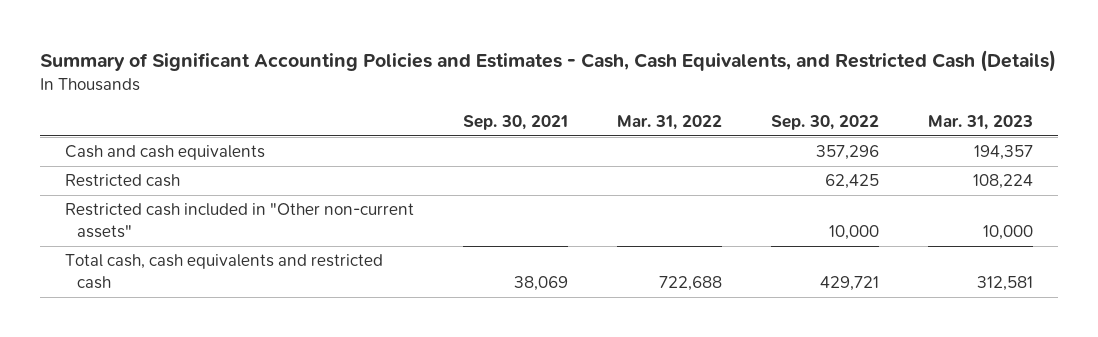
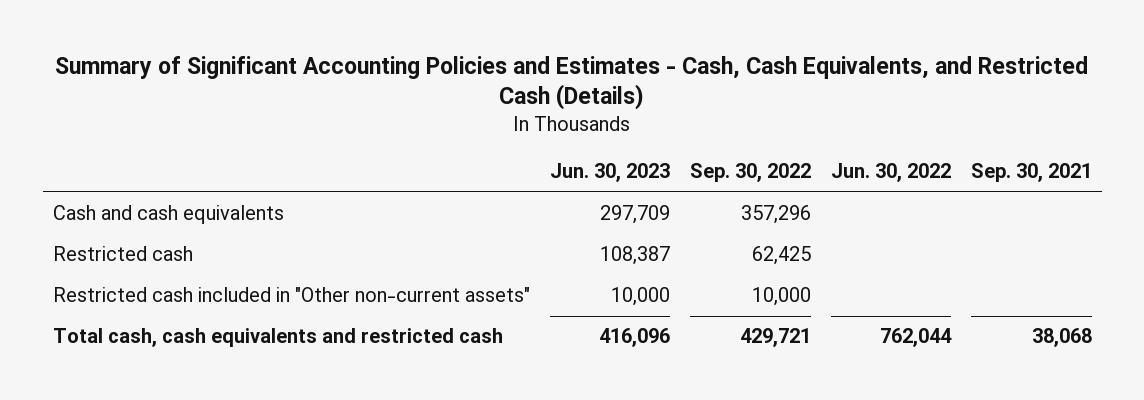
[616,114,722,130] Mar. 31, 2022 -> none
[928,114,1034,130] Mar. 31, 2023 -> none
none -> [549,163,670,183] Jun. 30, 2023
none -> [830,163,951,183] Jun. 30, 2022
[513,276,568,292] 38,069 -> [1031,328,1092,348] 38,068

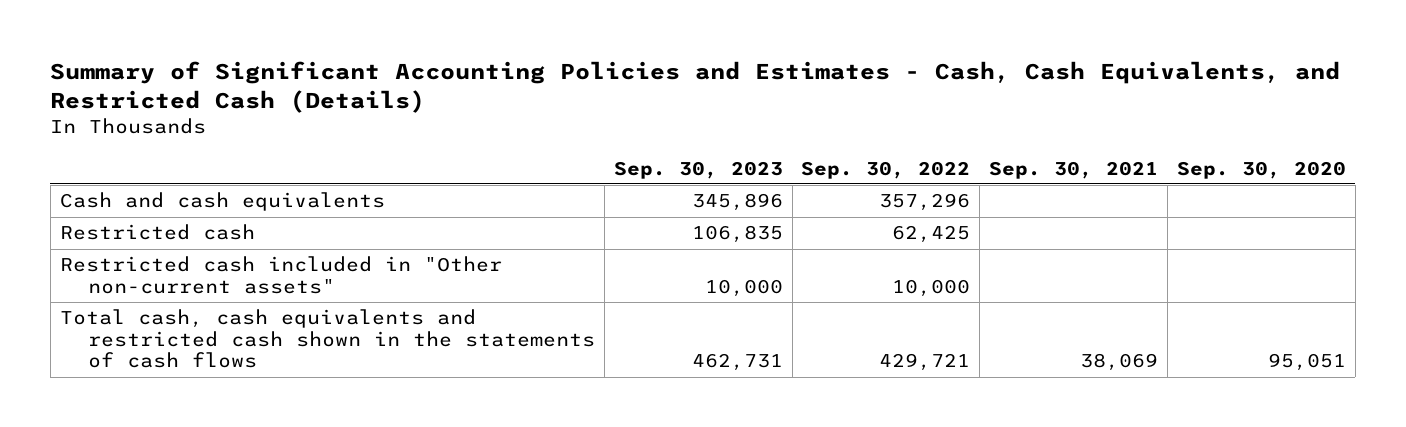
[549,163,670,183] Jun. 30, 2023 -> none
[830,163,951,183] Jun. 30, 2022 -> none
none -> [613,160,783,179] Sep. 30, 2023
none -> [1177,160,1347,179] Sep. 30, 2020
[52,328,503,348] Total cash, cash equivalents and restricted cash -> [59,309,595,369] Total cash, cash equivalents and restricted cash shown in the statements of cash flows
[1031,328,1092,348] 38,068 -> [1080,353,1159,372] 38,069

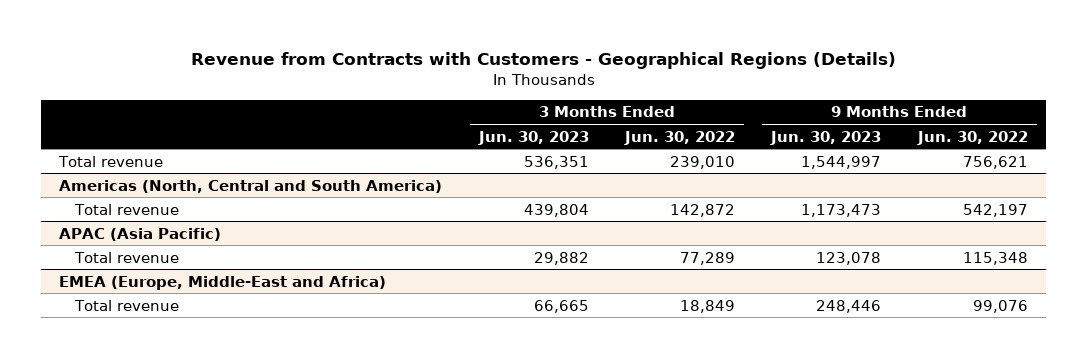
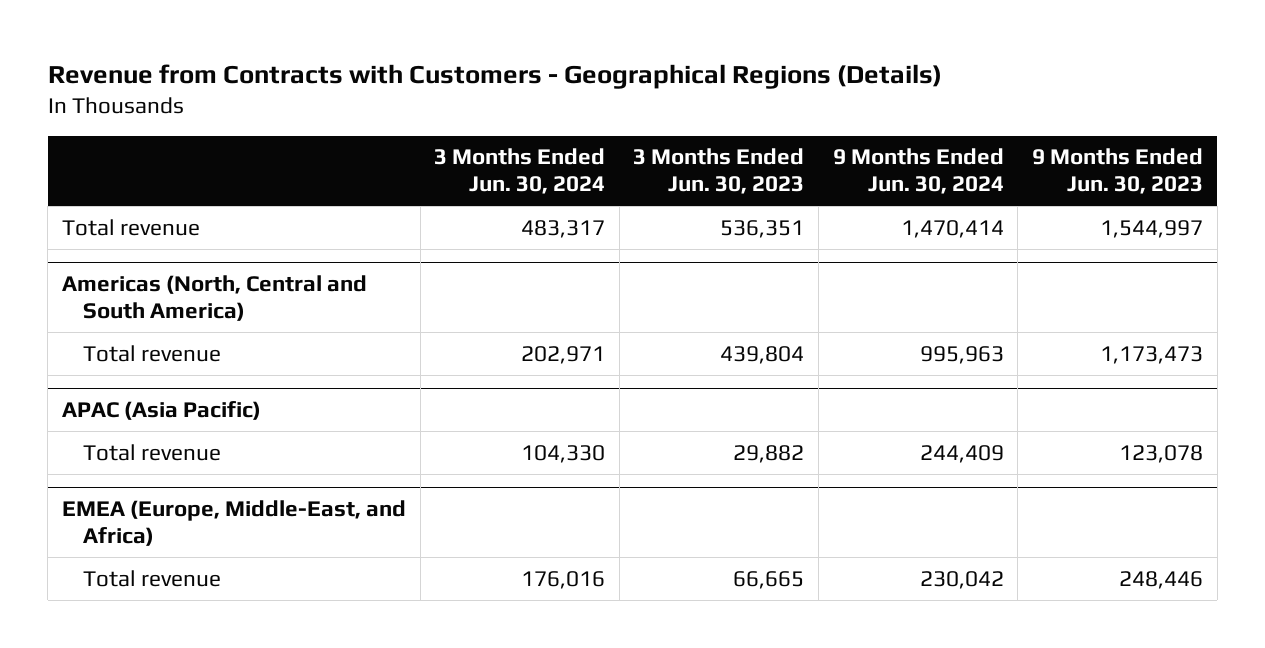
[624,130,736,145] Jun. 30, 2022 -> none
[916,130,1028,145] Jun. 30, 2022 -> none
none -> [434,148,606,195] 3 Months Ended Jun. 30, 2024
none -> [832,148,1004,195] 9 Months Ended Jun. 30, 2024
[59,275,387,290] EMEA (Europe, Middle-East and Africa) -> [61,500,406,546] EMEA (Europe, Middle-East, and Africa)

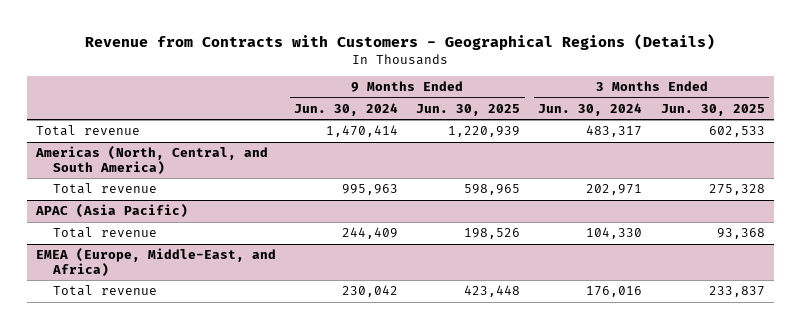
[633,148,805,195] 3 Months Ended Jun. 30, 2023 -> none
[1031,148,1203,195] 9 Months Ended Jun. 30, 2023 -> none
none -> [416,103,521,116] Jun. 30, 2025
none -> [660,103,765,116] Jun. 30, 2025
[61,275,367,321] Americas (North, Central and South America) -> [35,146,269,175] Americas (North, Central, and South America)

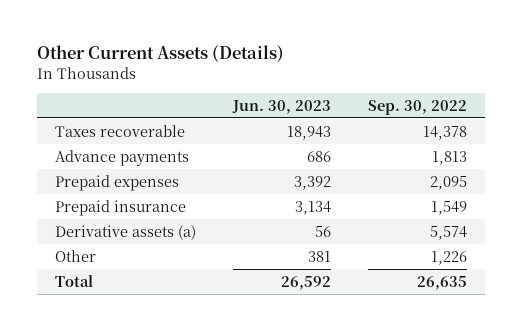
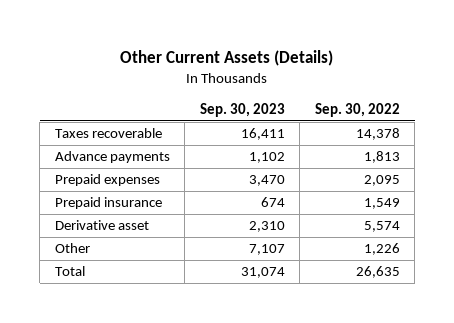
[232,99,332,114] Jun. 30, 2023 -> none
none -> [199,103,285,118] Sep. 30, 2023
[55,224,197,240] Derivative assets (a) -> [54,220,149,231] Derivative asset

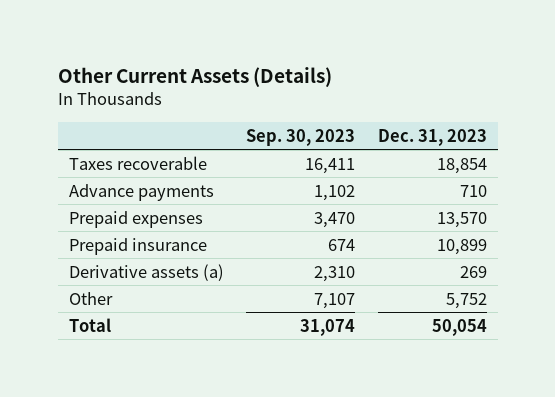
[314,103,400,118] Sep. 30, 2022 -> none
none -> [377,128,487,146] Dec. 31, 2023
[54,220,149,231] Derivative asset -> [68,263,224,281] Derivative assets (a)

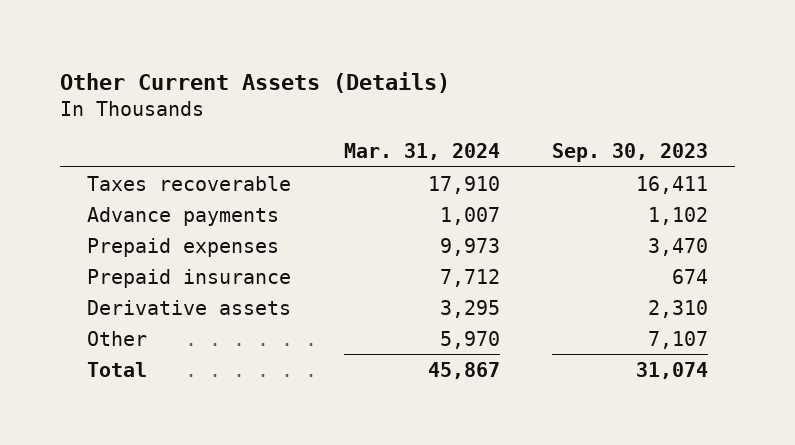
[377,128,487,146] Dec. 31, 2023 -> none
none -> [343,143,500,161] Mar. 31, 2024
[68,263,224,281] Derivative assets (a) -> [86,299,291,315] Derivative assets

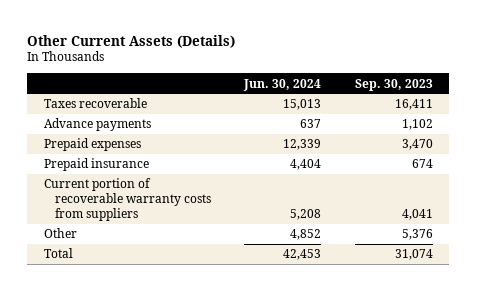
[343,143,500,161] Mar. 31, 2024 -> none
none -> [243,78,322,91] Jun. 30, 2024
[86,299,291,315] Derivative assets -> none
none -> [43,178,211,222] Current portion of recoverable warranty costs from suppliers
[648,330,709,349] 7,107 -> [401,229,433,241] 5,376

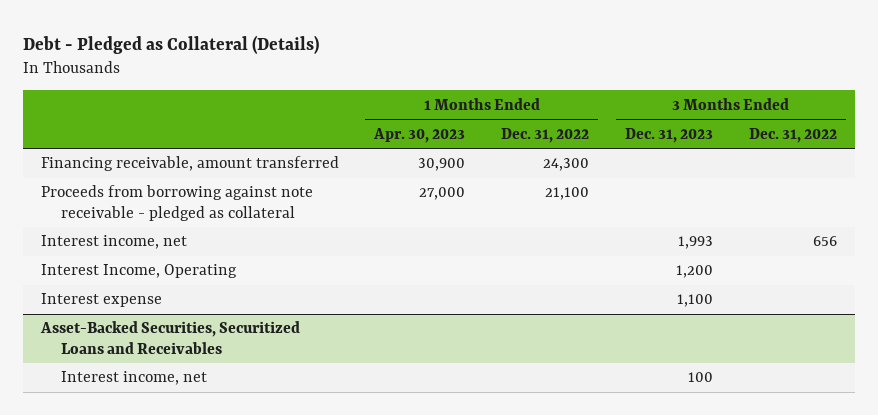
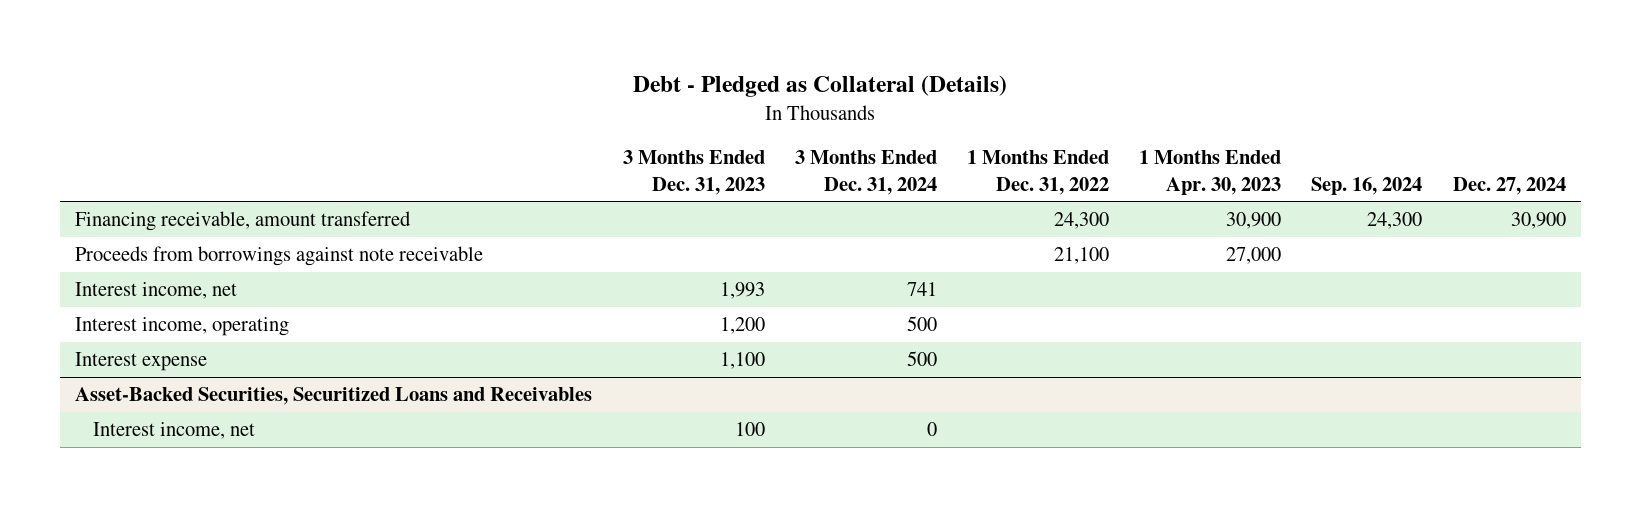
[749,127,838,143] Dec. 31, 2022 -> none
none -> [794,150,937,195] 3 Months Ended Dec. 31, 2024
none -> [1311,176,1423,195] Sep. 16, 2024
none -> [1452,176,1566,195] Dec. 27, 2024
[40,185,313,221] Proceeds from borrowing against note receivable - pledged as collateral -> [75,246,484,267] Proceeds from borrowings against note receivable
[40,264,237,279] Interest Income, Operating -> [75,317,290,337] Interest income, operating

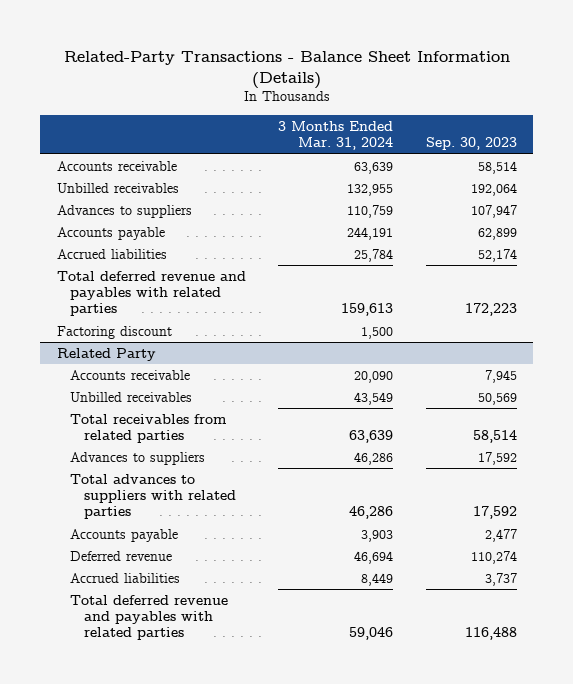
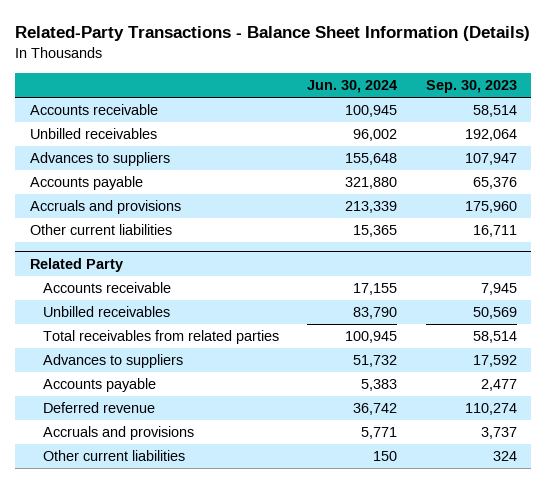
[278,121,394,151] 3 Months Ended Mar. 31, 2024 -> none
none -> [307,79,398,93] Jun. 30, 2024
[56,248,167,259] Accrued liabilities -> none
[56,270,246,317] Total deferred revenue and payables with related parties -> none
[56,325,172,339] Factoring discount -> none
[477,227,517,240] 62,899 -> [472,177,517,190] 65,376
none -> [29,200,181,215] Accruals and provisions
none -> [29,224,172,236] Other current liabilities
[70,473,236,520] Total advances to suppliers with related parties -> none
[70,594,229,641] Total deferred revenue and payables with related parties -> none
[70,572,181,583] Accrued liabilities -> [42,426,194,441] Accruals and provisions
none -> [42,450,185,462] Other current liabilities

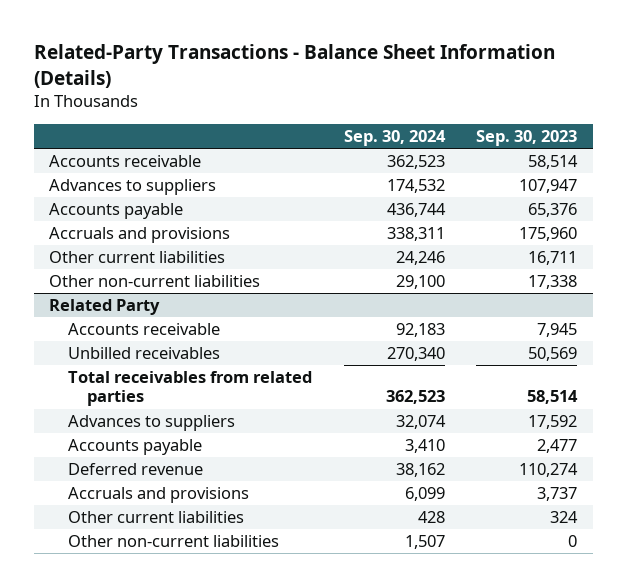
[307,79,398,93] Jun. 30, 2024 -> none
none -> [343,129,446,146] Sep. 30, 2024
[29,128,157,140] Unbilled receivables -> none
none -> [49,275,261,288] Other non-current liabilities
none -> [68,535,280,548] Other non-current liabilities

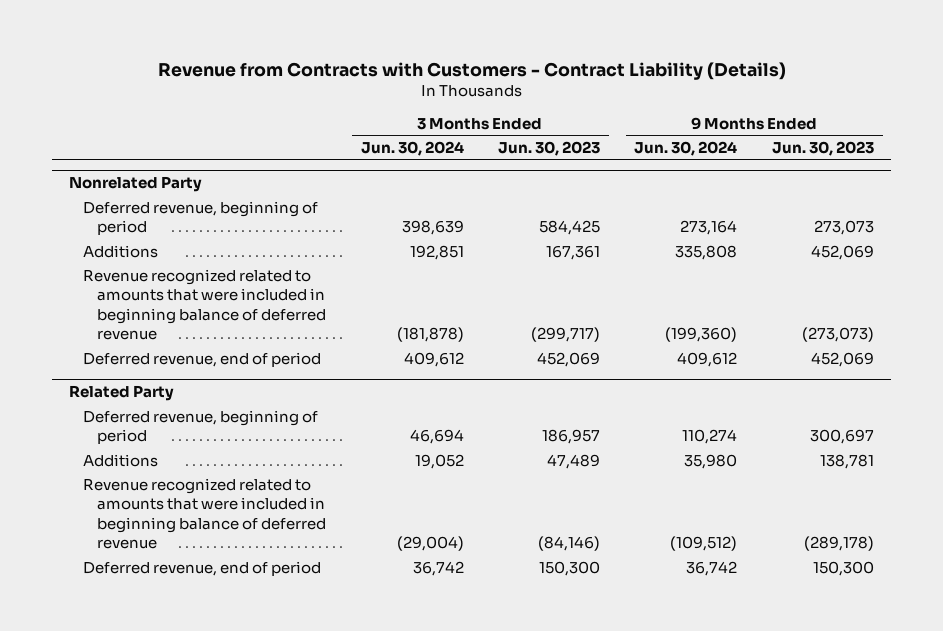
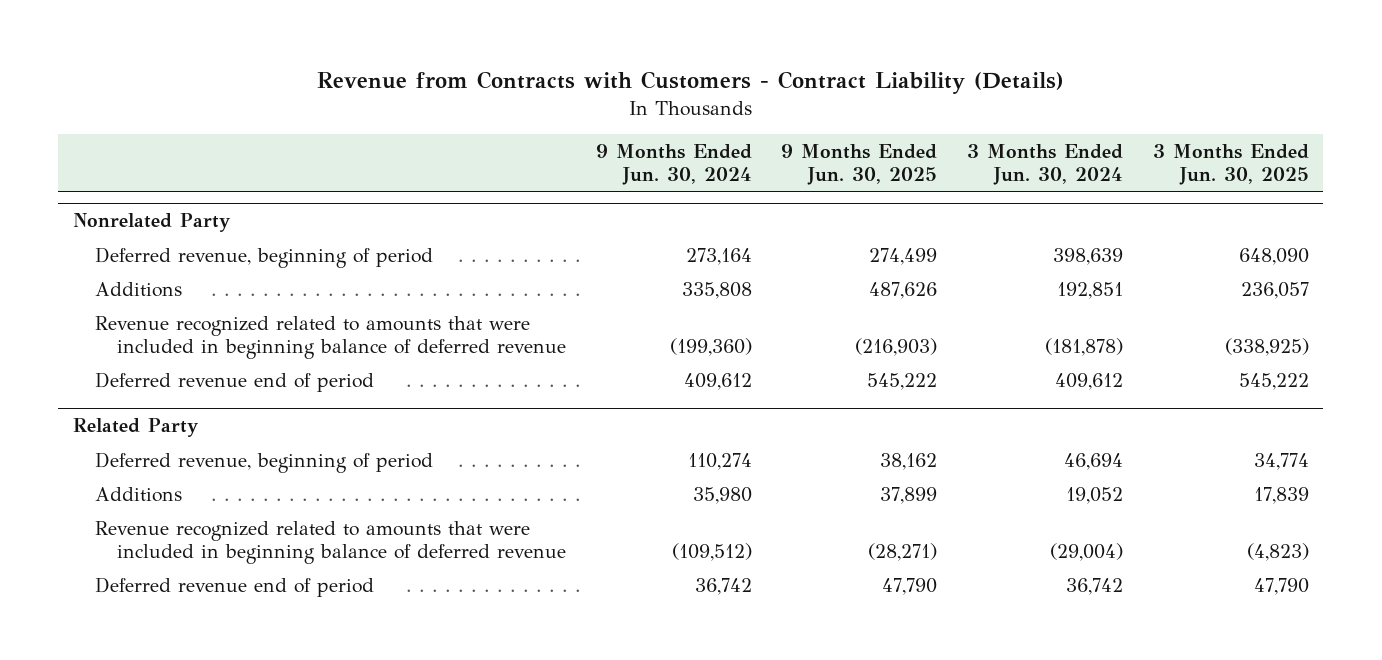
[498,140,601,156] Jun. 30, 2023 -> none
[771,140,874,156] Jun. 30, 2023 -> none
none -> [781,143,938,185] 9 Months Ended Jun. 30, 2025
none -> [1152,143,1309,185] 3 Months Ended Jun. 30, 2025
[83,351,322,367] Deferred revenue, end of period -> [95,371,375,392] Deferred revenue end of period
[83,560,322,576] Deferred revenue, end of period -> [95,576,375,597] Deferred revenue end of period

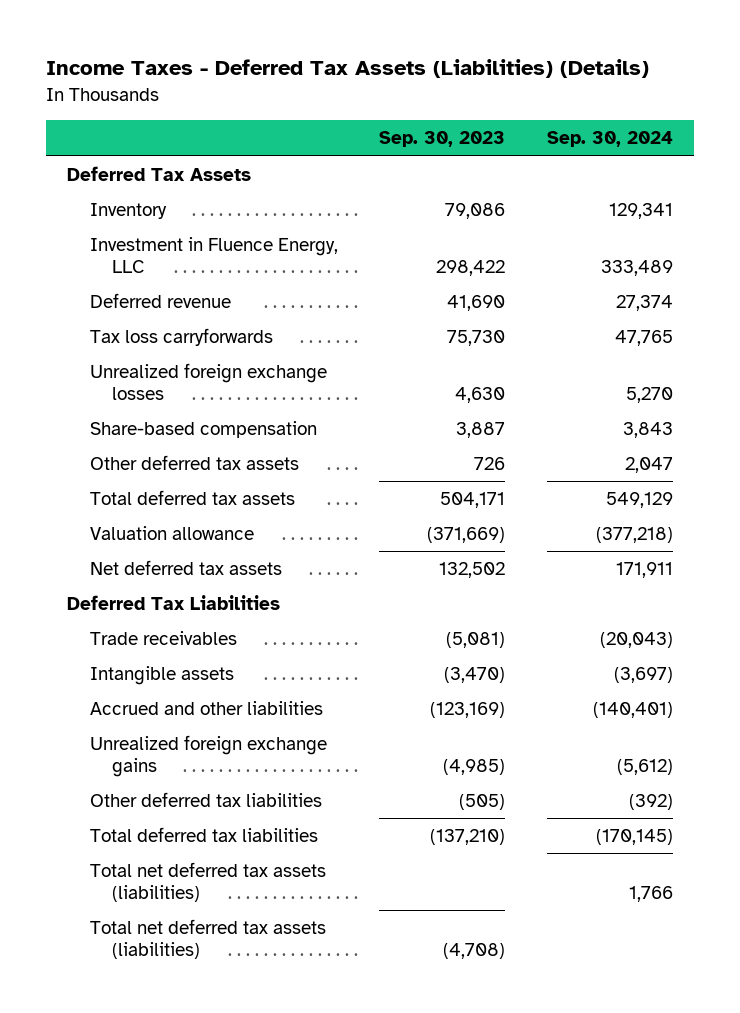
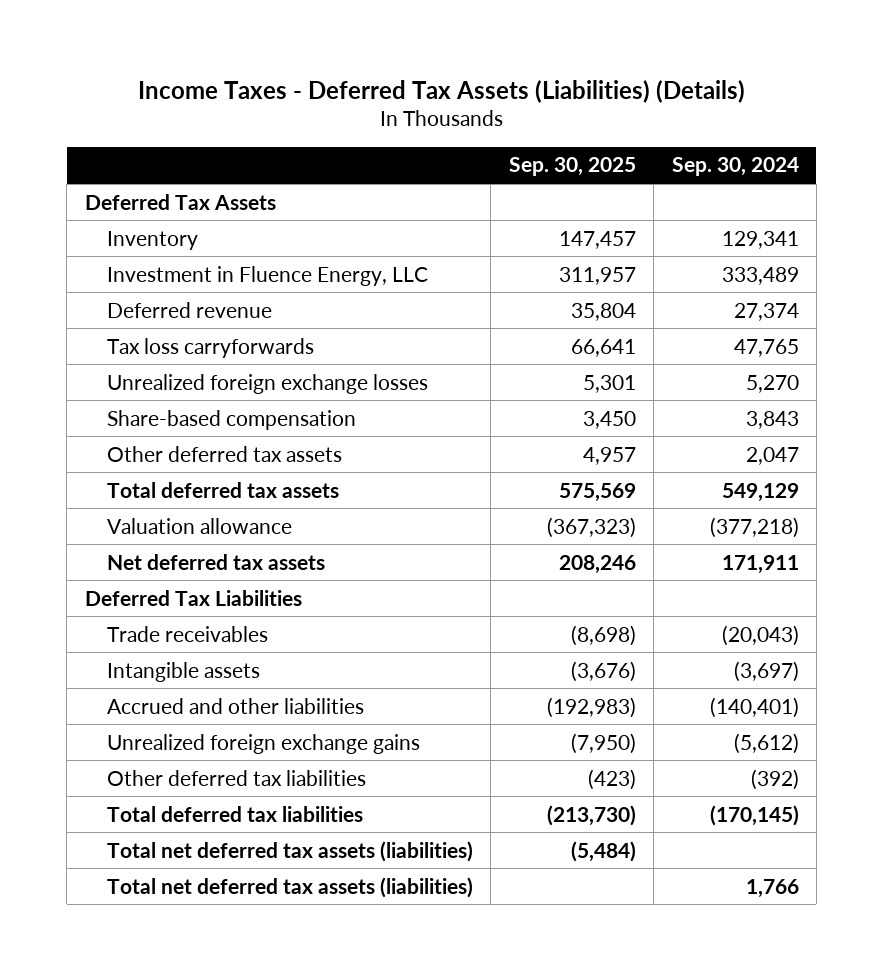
[379,131,506,148] Sep. 30, 2023 -> none
none -> [508,157,636,177] Sep. 30, 2025
[89,862,326,903] Total net deferred tax assets (liabilities) -> [106,876,473,898] Total net deferred tax assets (liabilities)

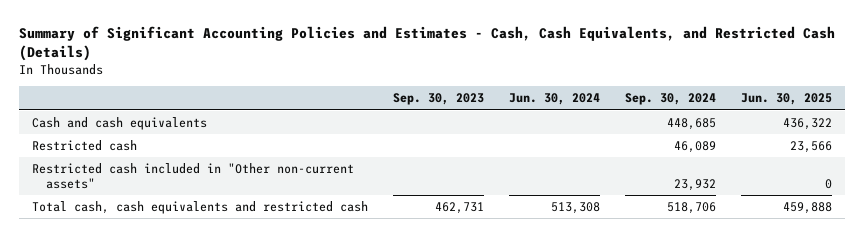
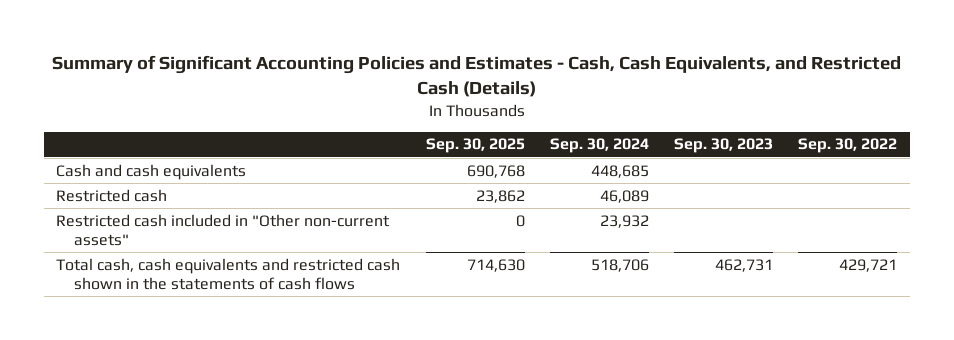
[508,93,600,106] Jun. 30, 2024 -> none
[740,93,832,106] Jun. 30, 2025 -> none
none -> [425,138,525,154] Sep. 30, 2025
none -> [798,138,898,154] Sep. 30, 2022
[31,201,368,215] Total cash, cash equivalents and restricted cash -> [56,257,401,290] Total cash, cash equivalents and restricted cash shown in the statements of cash flows

